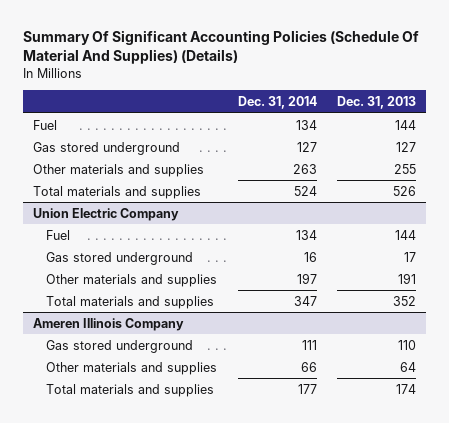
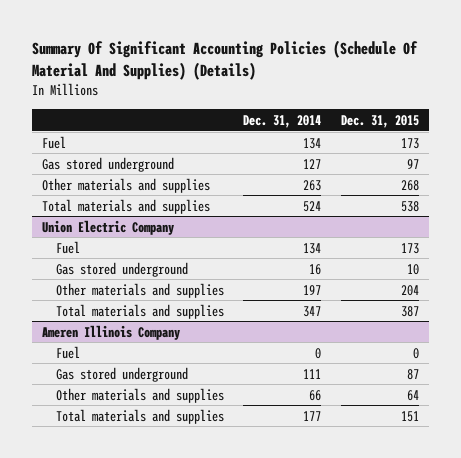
[337,96,417,110] Dec. 31, 2013 -> none
none -> [340,114,419,128] Dec. 31, 2015
none -> [55,345,80,359] Fuel

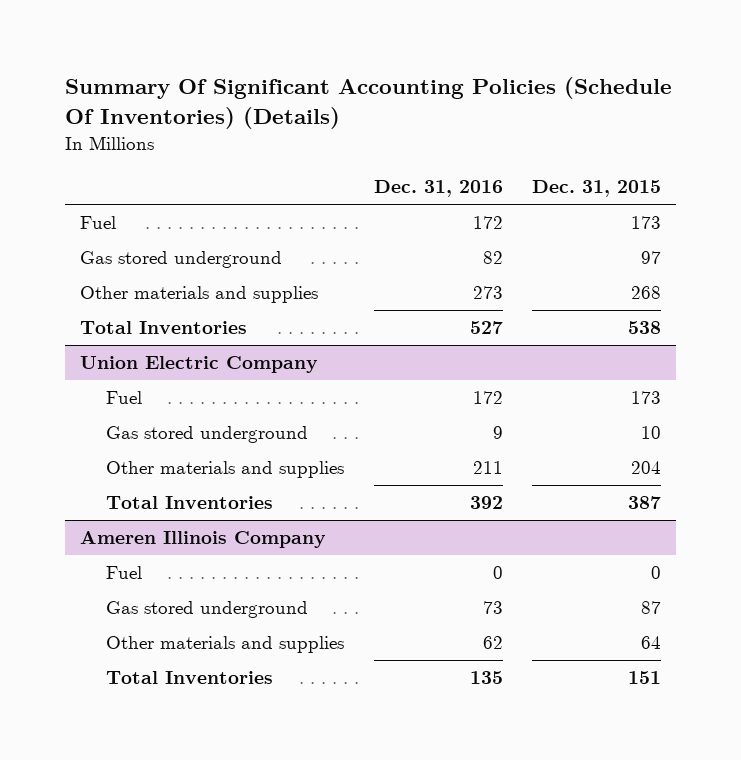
[32,40,419,81] Summary Of Significant Accounting Policies (Schedule Of Material And Supplies) (Details) -> [64,77,672,130] Summary Of Significant Accounting Policies (Schedule Of Inventories) (Details)
[243,114,322,128] Dec. 31, 2014 -> none
none -> [373,180,503,198] Dec. 31, 2016
[42,198,211,214] Total materials and supplies -> [79,321,247,335] Total Inventories
[55,303,224,319] Total materials and supplies -> [105,496,273,510] Total Inventories
[55,408,224,424] Total materials and supplies -> [105,671,273,685] Total Inventories

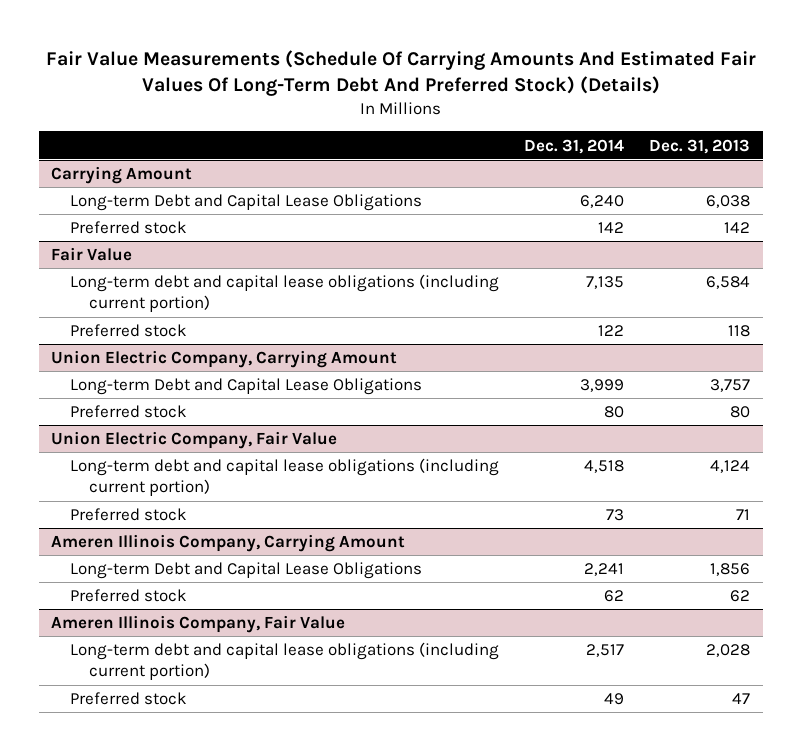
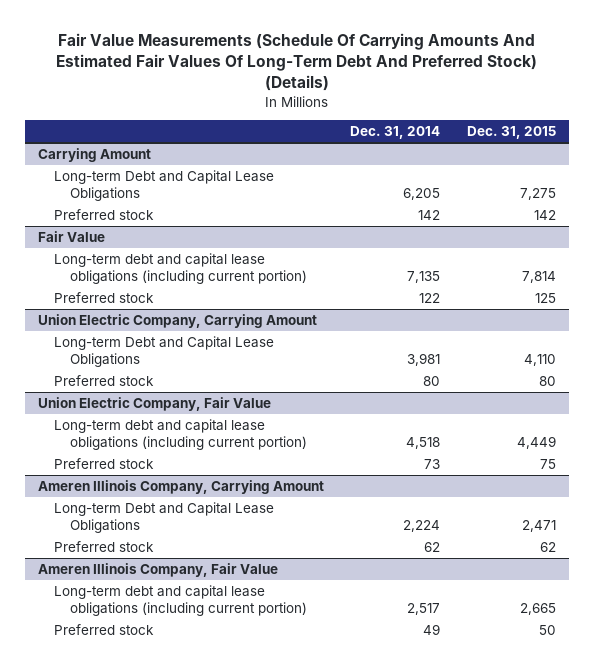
[649,138,751,154] Dec. 31, 2013 -> none
none -> [466,126,556,140] Dec. 31, 2015
[580,195,625,209] 6,240 -> [403,187,441,200] 6,205
[580,379,625,393] 3,999 -> [407,352,441,366] 3,981
[584,563,625,577] 2,241 -> [403,519,441,532] 2,224

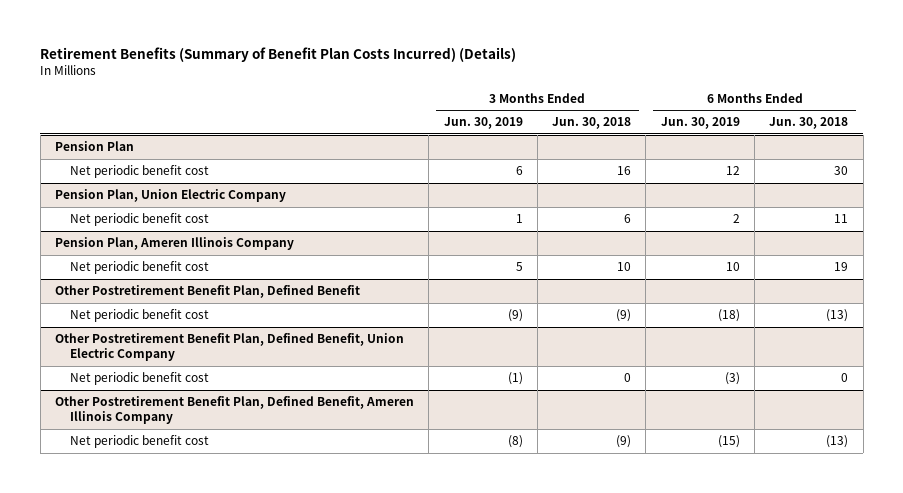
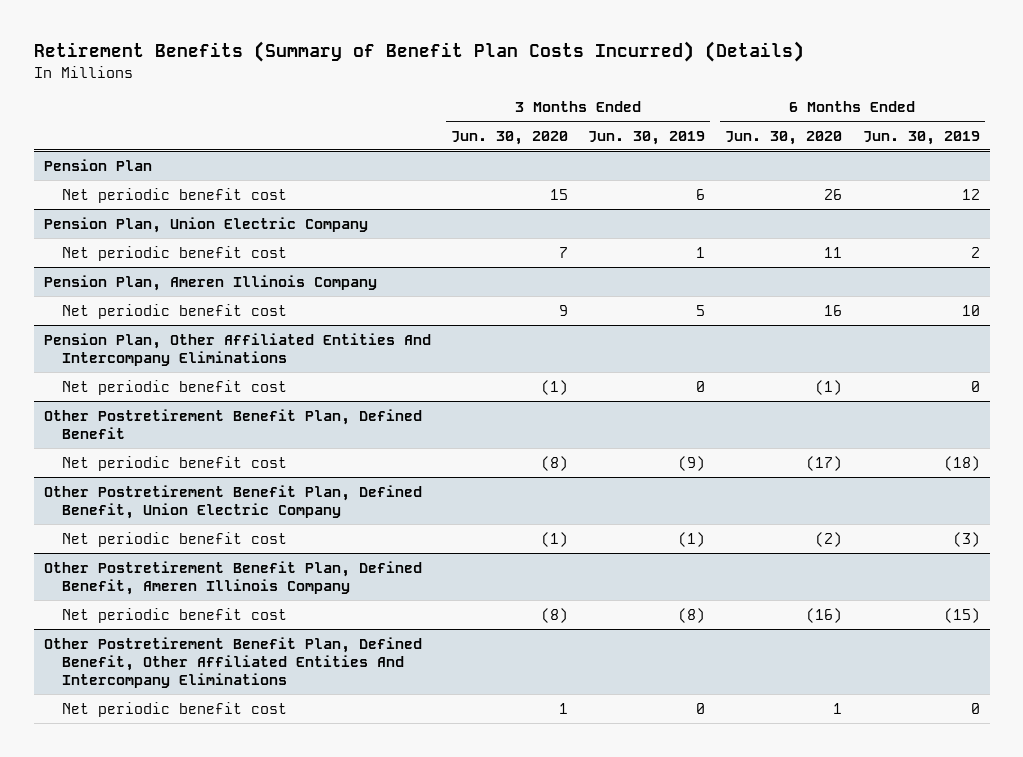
[552,117,632,130] Jun. 30, 2018 -> none
[769,117,849,130] Jun. 30, 2018 -> none
none -> [451,130,569,145] Jun. 30, 2020
none -> [725,130,843,145] Jun. 30, 2020
none -> [43,332,431,366] Pension Plan, Other Affiliated Entities And Intercompany Eliminations
none -> [61,379,287,395] Net periodic benefit cost
none -> [43,636,422,688] Other Postretirement Benefit Plan, Defined Benefit, Other Affiliated Entities And Intercompany Eliminations
none -> [61,701,287,717] Net periodic benefit cost

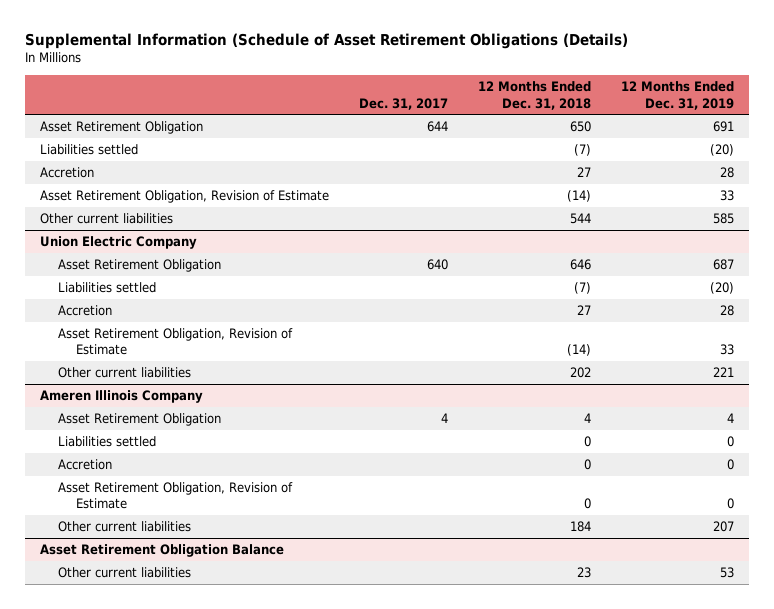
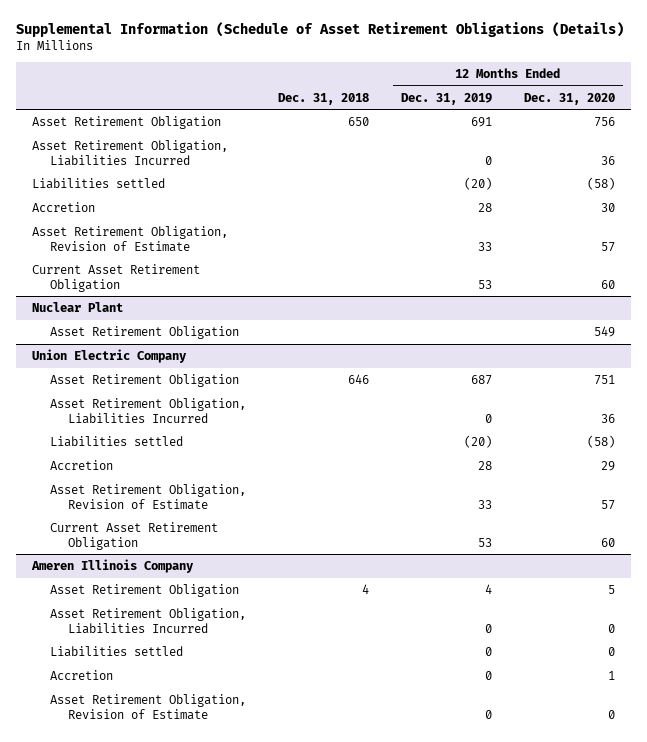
[358,97,448,110] Dec. 31, 2017 -> none
[477,81,591,110] 12 Months Ended Dec. 31, 2018 -> none
none -> [278,92,370,105] Dec. 31, 2018
none -> [524,92,616,105] Dec. 31, 2020
none -> [32,139,229,166] Asset Retirement Obligation, Liabilities Incurred
[39,213,173,225] Other current liabilities -> none
none -> [32,263,201,292] Current Asset Retirement Obligation
none -> [32,301,124,312] Nuclear Plant
none -> [50,325,240,339] Asset Retirement Obligation
none -> [50,397,247,424] Asset Retirement Obligation, Liabilities Incurred
[57,367,191,379] Other current liabilities -> none
none -> [50,521,219,550] Current Asset Retirement Obligation
none -> [50,607,247,634] Asset Retirement Obligation, Liabilities Incurred
[57,521,191,533] Other current liabilities -> none
[39,544,284,558] Asset Retirement Obligation Balance -> none
[57,567,191,579] Other current liabilities -> none

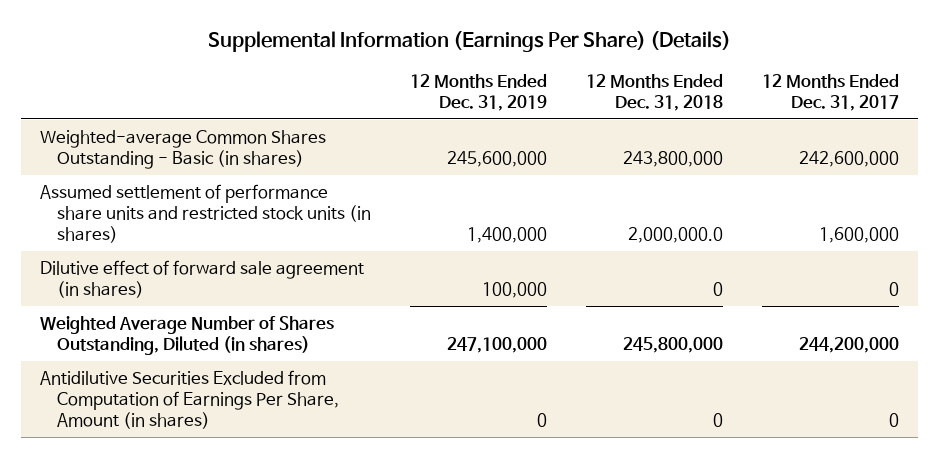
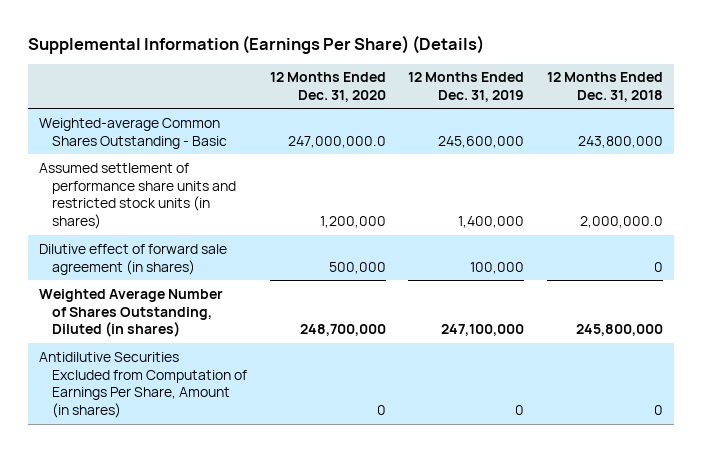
[761,74,899,112] 12 Months Ended Dec. 31, 2017 -> none
none -> [269,72,386,103] 12 Months Ended Dec. 31, 2020
[40,130,327,170] Weighted-average Common Shares Outstanding - Basic (in shares) -> [38,117,227,149] Weighted-average Common Shares Outstanding - Basic

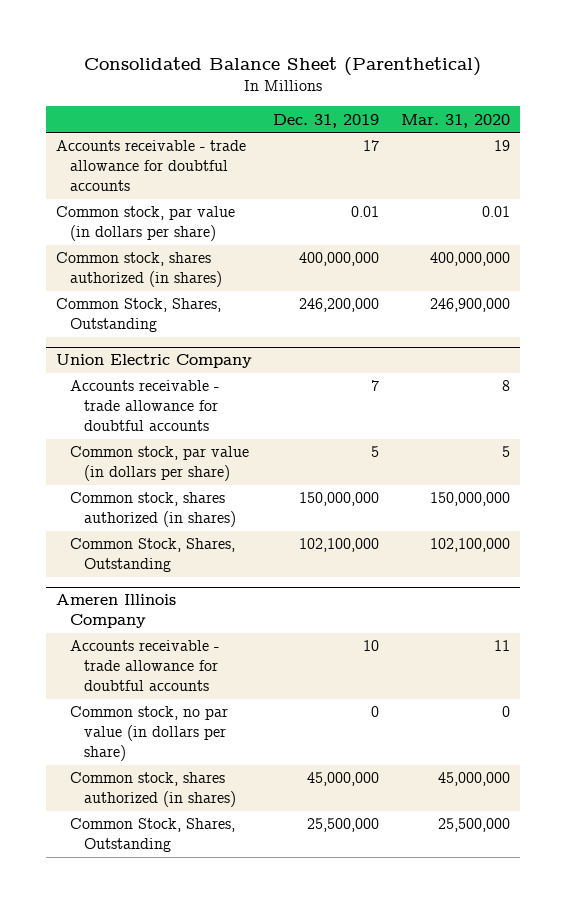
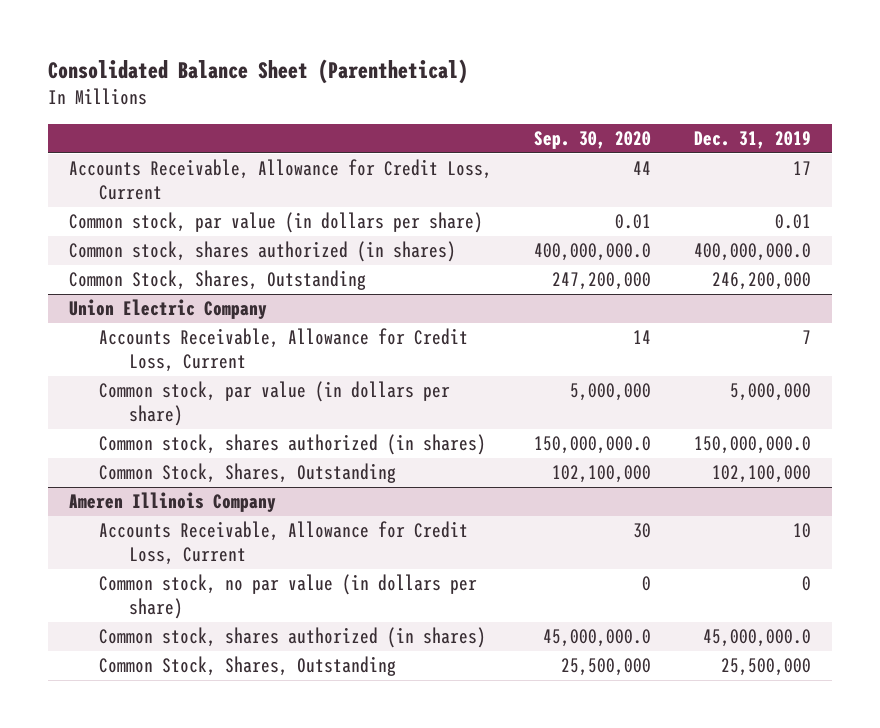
[400,113,510,128] Mar. 31, 2020 -> none
none -> [534,131,652,150] Sep. 30, 2020
[56,140,247,192] Accounts receivable - trade allowance for doubtful accounts -> [69,159,493,200] Accounts Receivable, Allowance for Credit Loss, Current
[299,252,380,267] 400,000,000 -> [693,243,811,262] 400,000,000.0
[69,380,219,432] Accounts receivable - trade allowance for doubtful accounts -> [99,328,469,372] Accounts Receivable, Allowance for Credit Loss, Current
[371,446,380,458] 5 -> [729,383,811,402] 5,000,000
[299,492,380,507] 150,000,000 -> [693,436,811,455] 150,000,000.0
[69,640,219,692] Accounts receivable - trade allowance for doubtful accounts -> [99,521,469,565] Accounts Receivable, Allowance for Credit Loss, Current
[307,772,380,787] 45,000,000 -> [702,629,811,648] 45,000,000.0

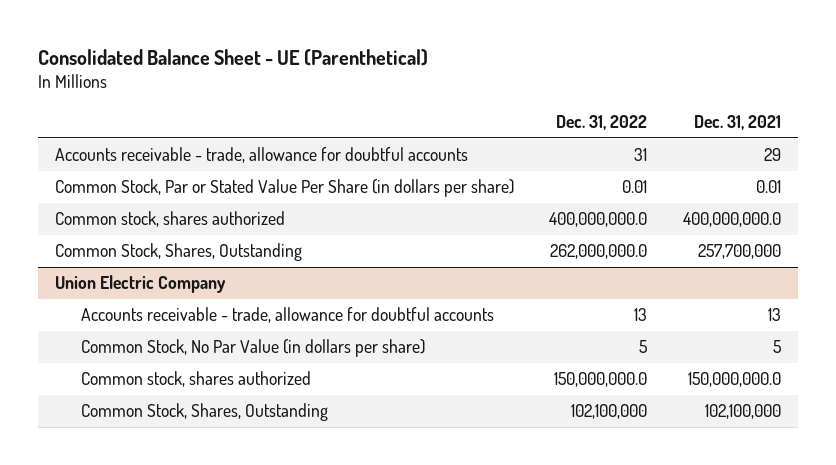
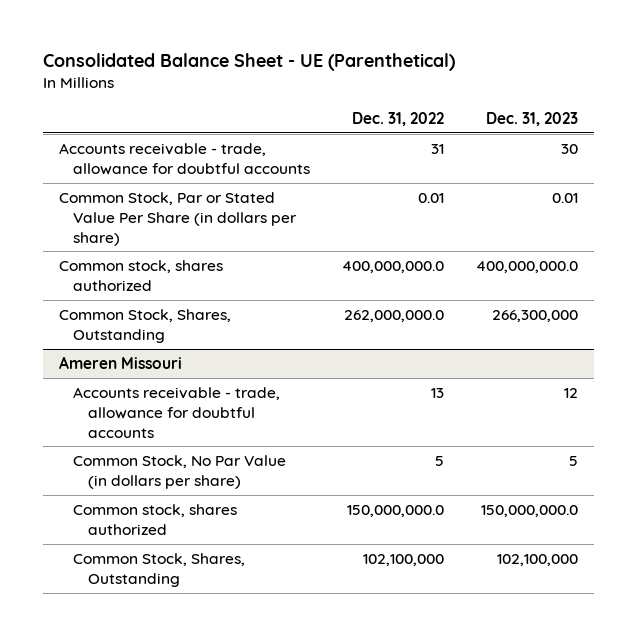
[693,115,781,131] Dec. 31, 2021 -> none
none -> [486,111,579,126] Dec. 31, 2023
[55,275,227,294] Union Electric Company -> [59,355,183,369] Ameren Missouri

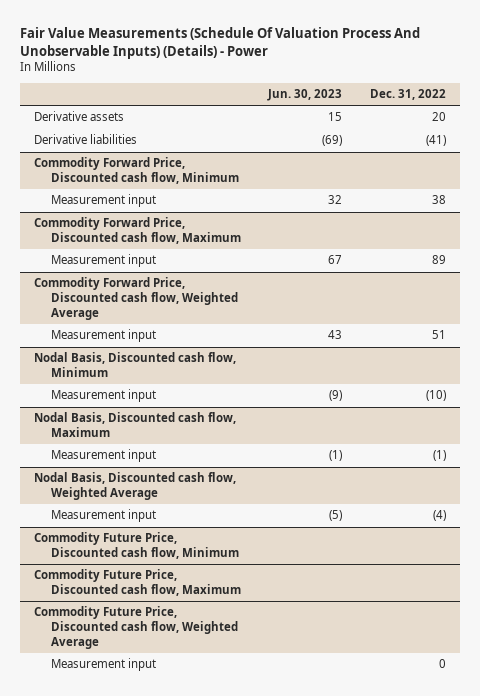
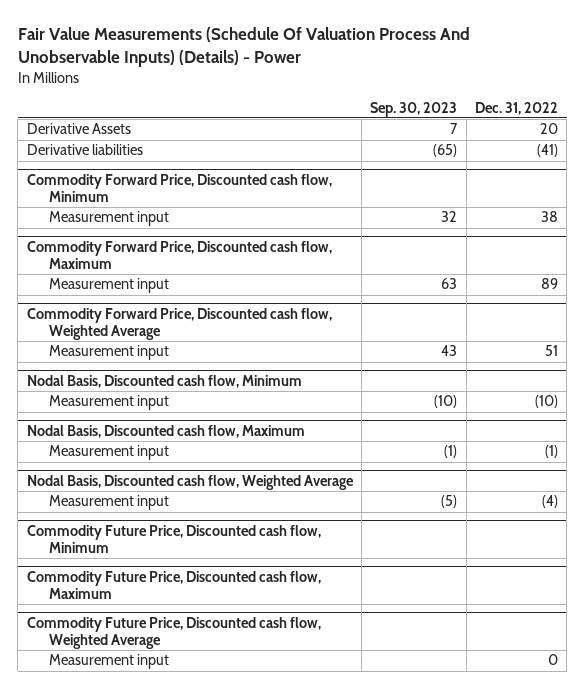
[267,89,343,102] Jun. 30, 2023 -> none
none -> [370,101,458,117] Sep. 30, 2023
[33,111,124,122] Derivative assets -> [26,123,131,135] Derivative Assets

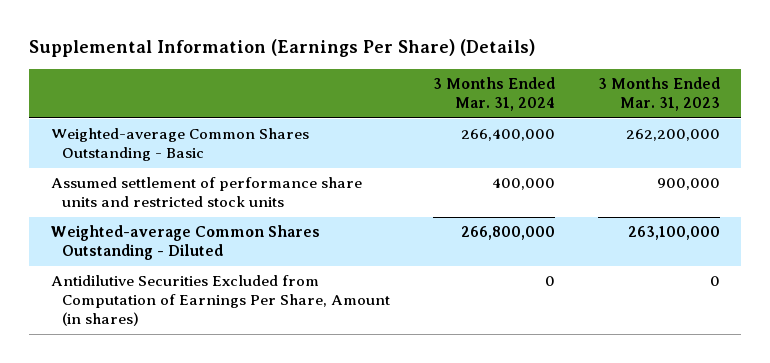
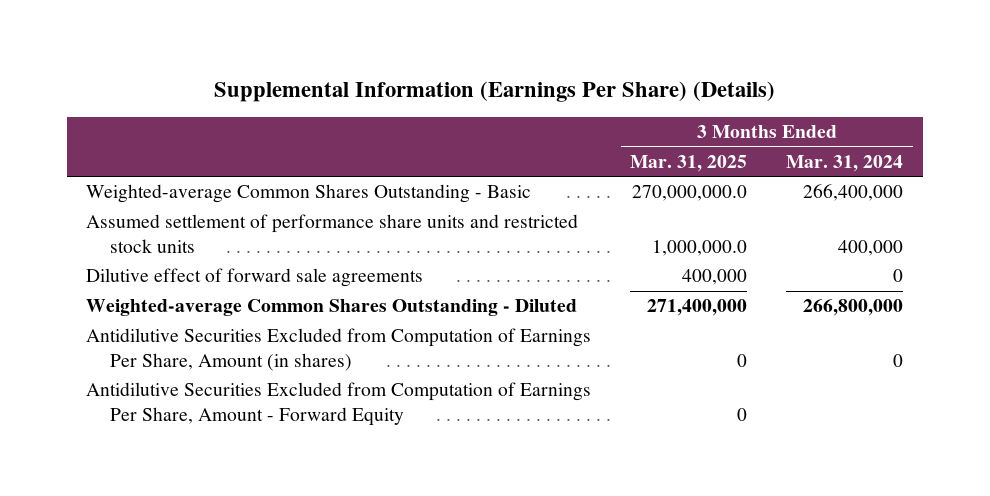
[597,77,720,112] 3 Months Ended Mar. 31, 2023 -> none
none -> [630,154,748,172] Mar. 31, 2025
none -> [86,268,424,288] Dilutive effect of forward sale agreements
none -> [86,382,592,426] Antidilutive Securities Excluded from Computation of Earnings Per Share, Amount - Forward Equity

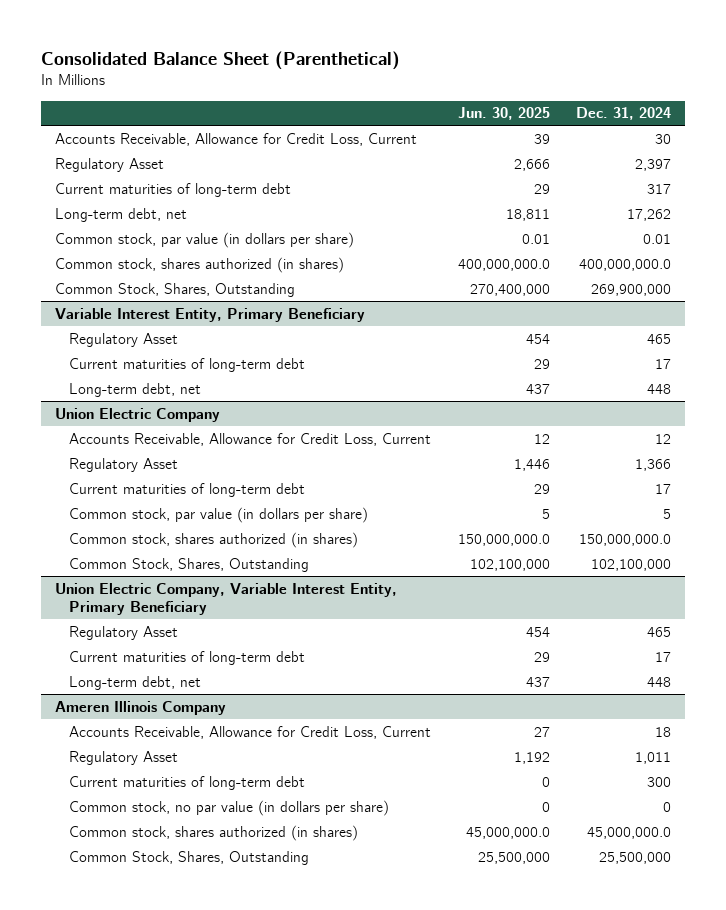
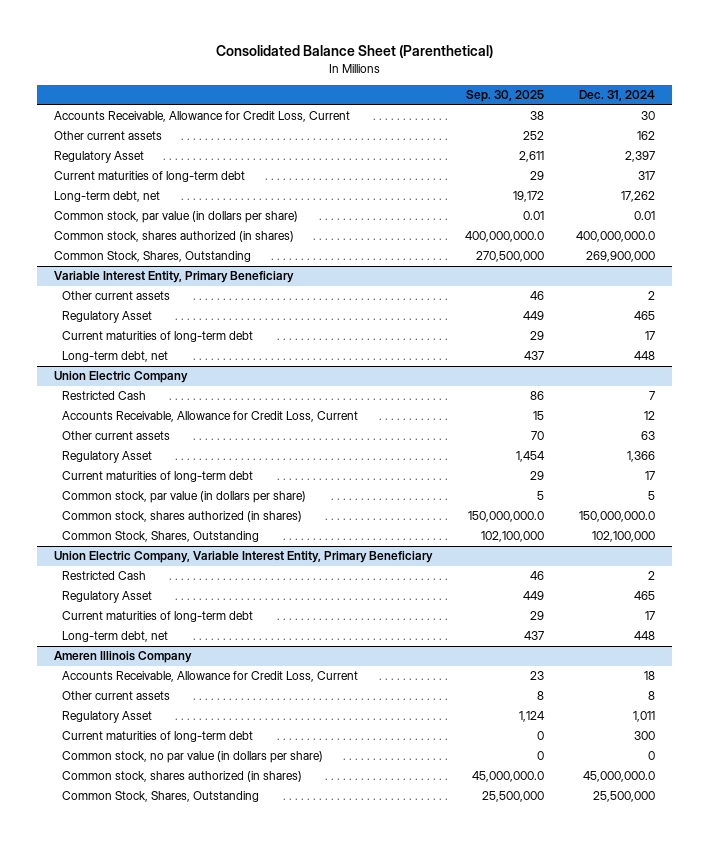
[457,107,550,121] Jun. 30, 2025 -> none
none -> [465,90,544,103] Sep. 30, 2025
none -> [53,131,162,141] Other current assets
none -> [62,291,171,301] Other current assets
none -> [62,391,147,401] Restricted Cash
none -> [62,431,171,441] Other current assets
none -> [62,571,147,581] Restricted Cash
none -> [62,691,171,701] Other current assets

